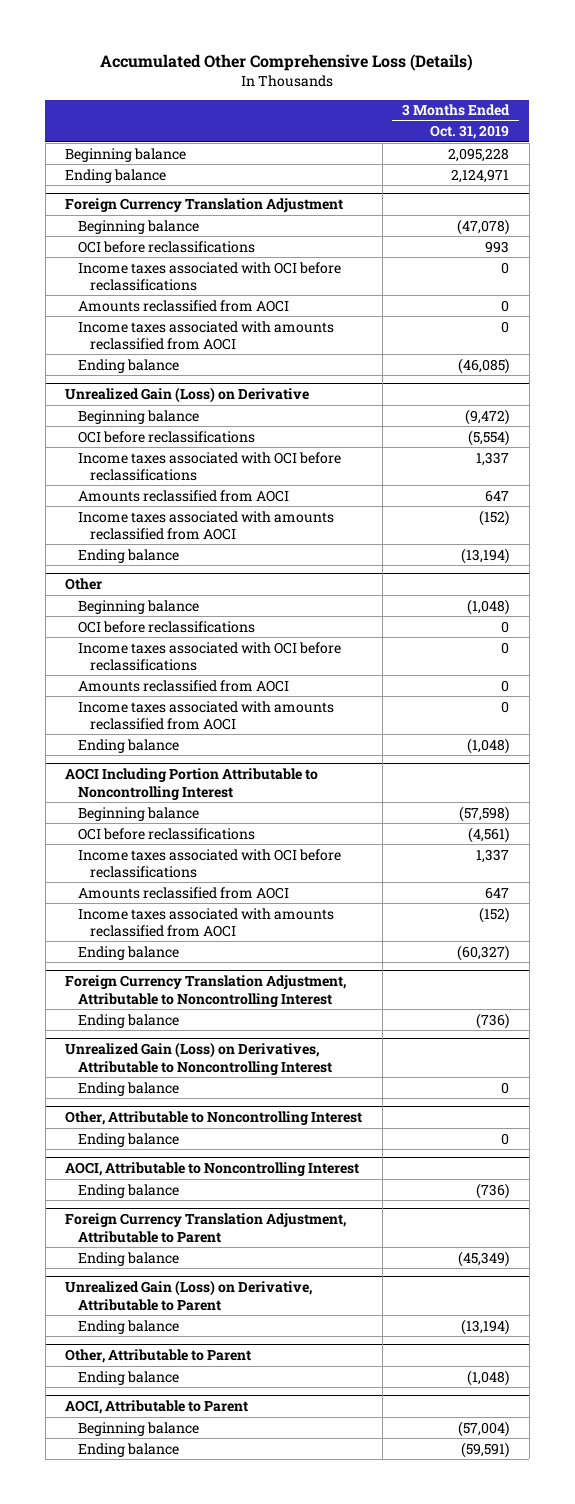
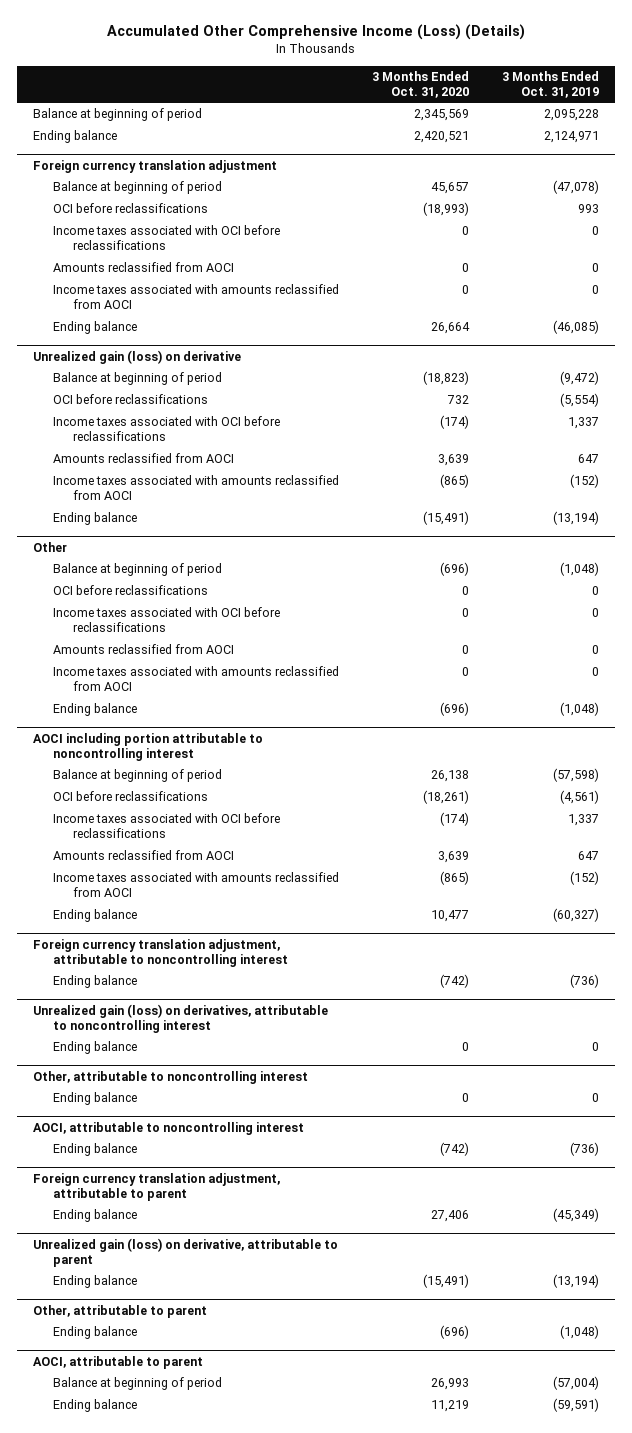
[100,53,474,71] Accumulated Other Comprehensive Loss (Details) -> [106,24,525,41] Accumulated Other Comprehensive Income (Loss) (Details)
none -> [371,70,469,98] 3 Months Ended Oct. 31, 2020
[65,147,187,162] Beginning balance -> [32,108,202,122] Balance at beginning of period
[65,198,344,213] Foreign Currency Translation Adjustment -> [32,159,277,173] Foreign currency translation adjustment
[77,219,199,234] Beginning balance -> [52,181,222,195] Balance at beginning of period
[65,387,310,404] Unrealized Gain (Loss) on Derivative -> [32,349,241,364] Unrealized gain (loss) on derivative
[77,409,199,424] Beginning balance -> [52,372,222,386] Balance at beginning of period
[77,599,199,614] Beginning balance -> [52,563,222,577] Balance at beginning of period
[65,768,319,800] AOCI Including Portion Attributable to Noncontrolling Interest -> [32,732,263,761] AOCI including portion attributable to noncontrolling interest
[77,806,199,821] Beginning balance -> [52,769,222,783] Balance at beginning of period
[65,975,347,1007] Foreign Currency Translation Adjustment, Attributable to Noncontrolling Interest -> [32,938,288,967] Foreign currency translation adjustment, attributable to noncontrolling interest
[65,1042,332,1075] Unrealized Gain (Loss) on Derivatives, Attributable to Noncontrolling Interest -> [32,1003,328,1033] Unrealized gain (loss) on derivatives, attributable to noncontrolling interest
[65,1111,363,1126] Other, Attributable to Noncontrolling Interest -> [32,1070,308,1084] Other, attributable to noncontrolling interest
[65,1162,360,1177] AOCI, Attributable to Noncontrolling Interest -> [32,1121,304,1135] AOCI, attributable to noncontrolling interest
[65,1213,347,1243] Foreign Currency Translation Adjustment, Attributable to Parent -> [32,1172,280,1201] Foreign currency translation adjustment, attributable to parent
[65,1280,313,1311] Unrealized Gain (Loss) on Derivative, Attributable to Parent -> [32,1237,338,1267] Unrealized gain (loss) on derivative, attributable to parent
[65,1349,252,1364] Other, Attributable to Parent -> [32,1304,207,1318] Other, attributable to parent
[65,1400,249,1415] AOCI, Attributable to Parent -> [32,1355,203,1369] AOCI, attributable to parent
[77,1421,199,1436] Beginning balance -> [52,1377,222,1391] Balance at beginning of period

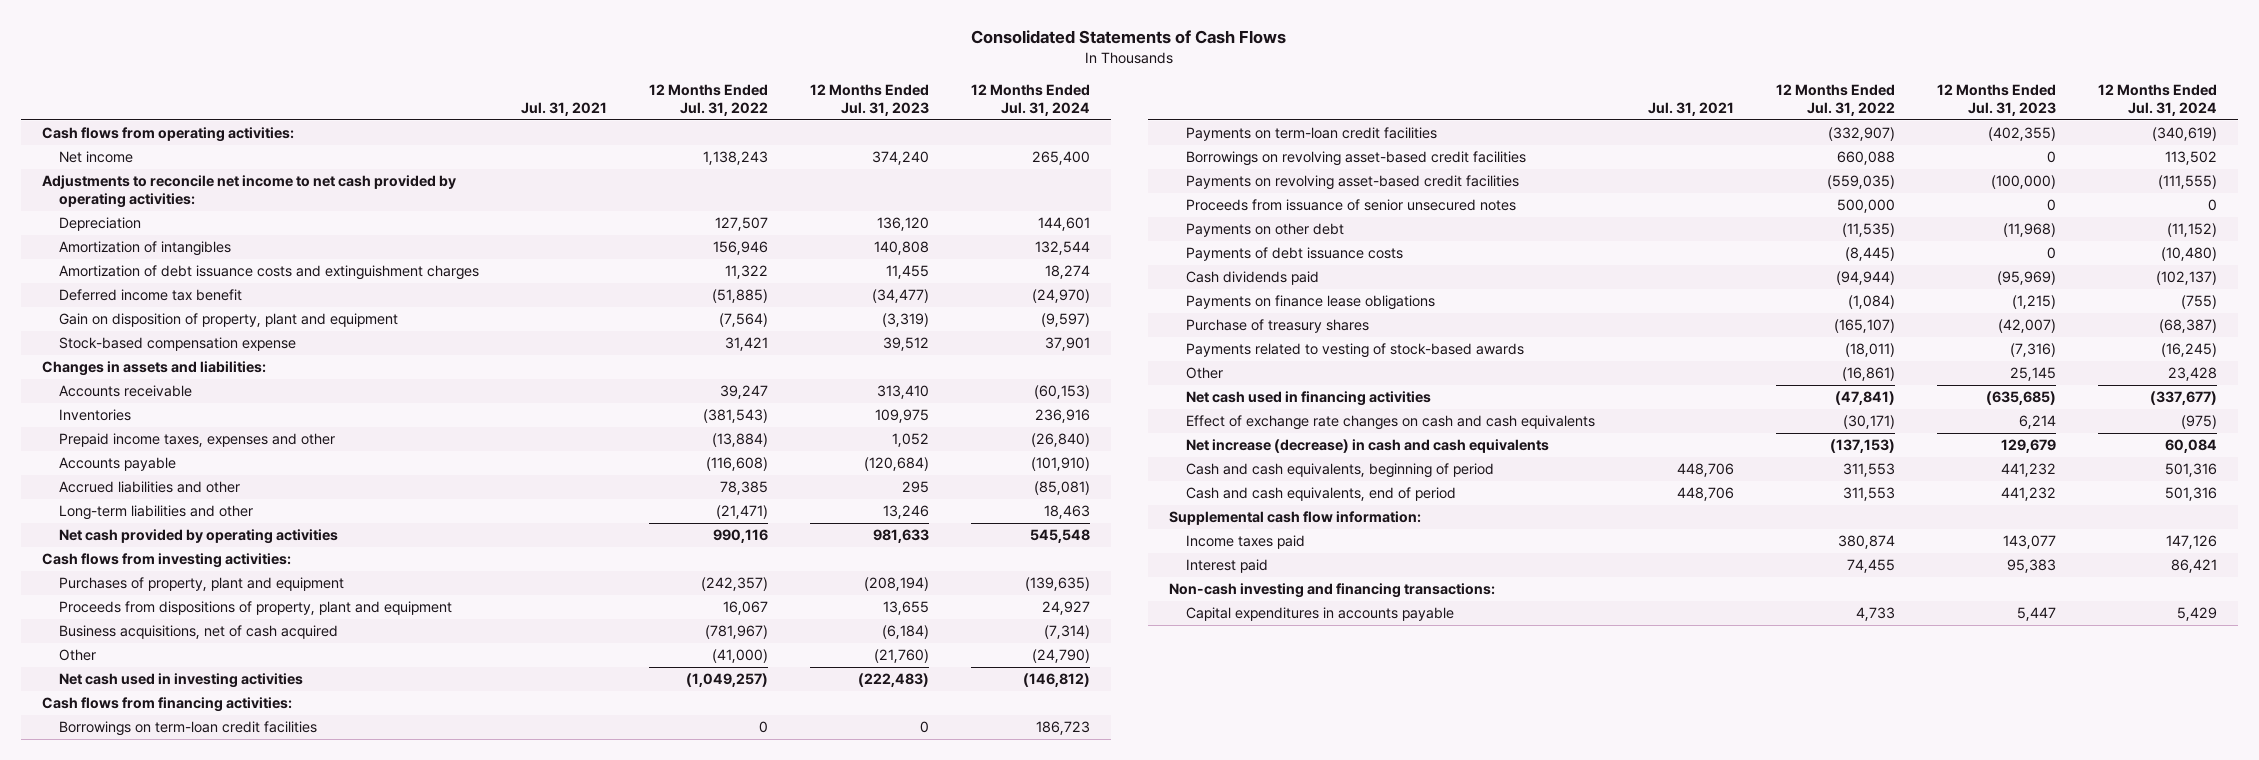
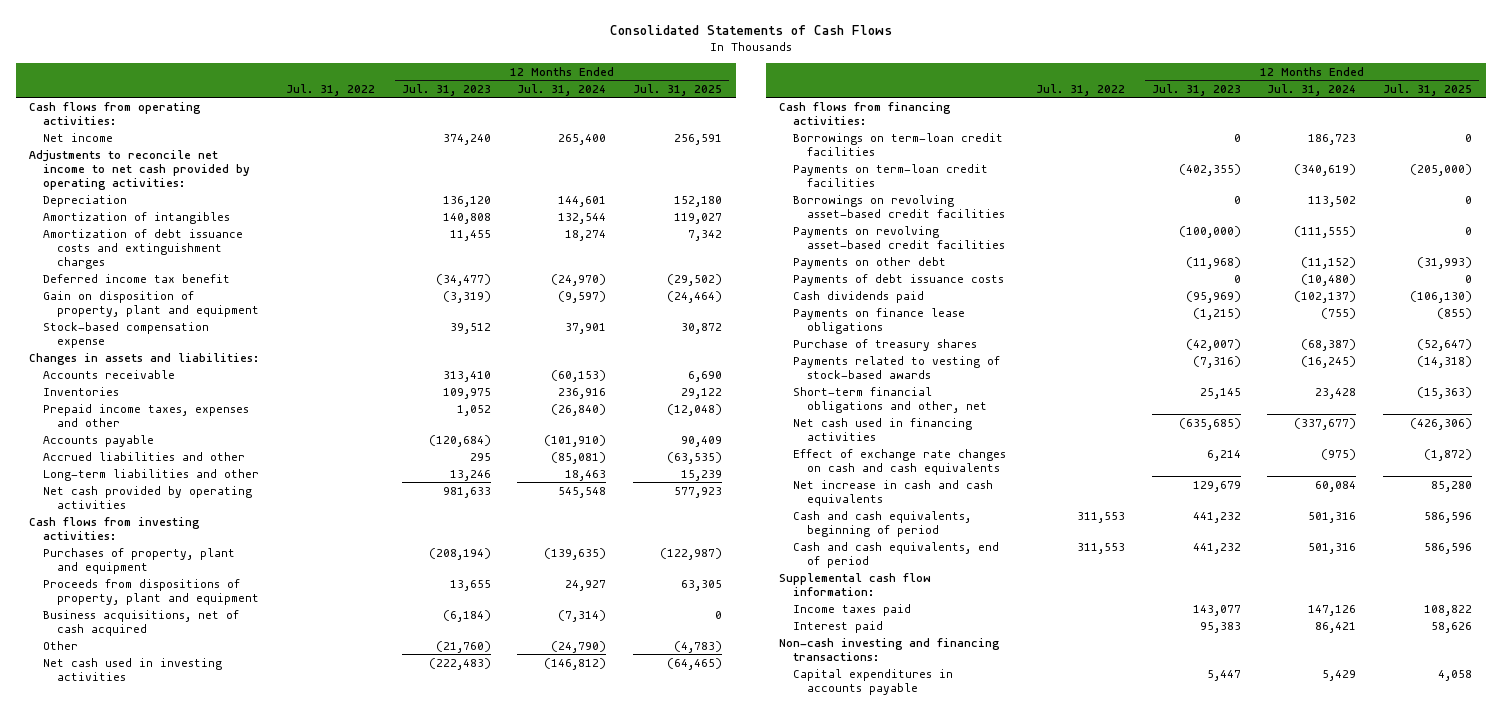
[520,102,607,117] Jul. 31, 2021 -> none
[648,83,768,117] 12 Months Ended Jul. 31, 2022 -> none
none -> [286,83,376,96] Jul. 31, 2022
none -> [633,83,723,96] Jul. 31, 2025
[1185,199,1516,212] Proceeds from issuance of senior unsecured notes -> none
[1185,367,1223,380] Other -> [793,386,988,413] Short-term financial obligations and other, net
[1185,439,1549,454] Net increase (decrease) in cash and cash equivalents -> [793,479,994,506] Net increase in cash and cash equivalents

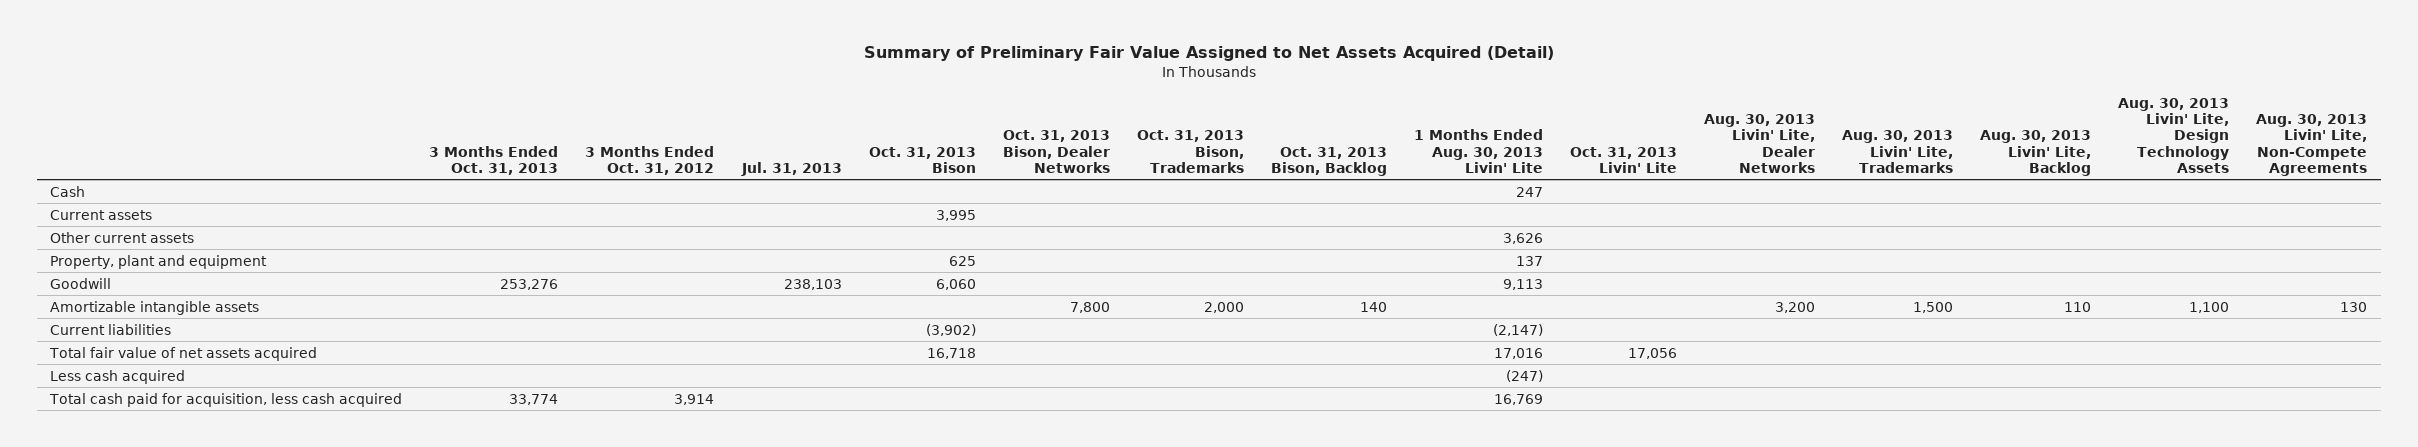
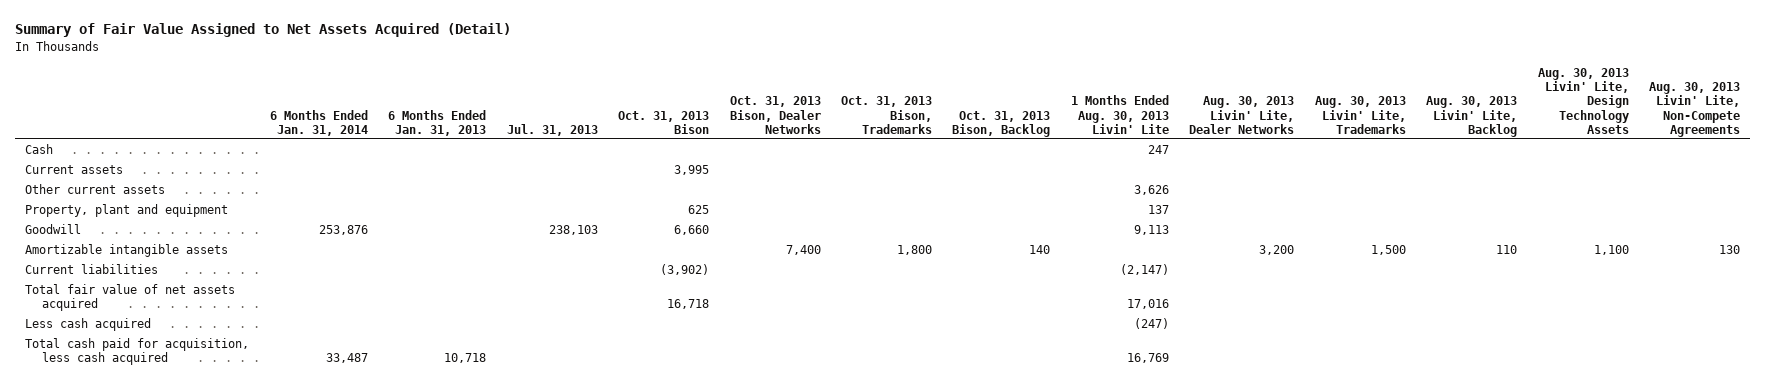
[863,46,1554,62] Summary of Preliminary Fair Value Assigned to Net Assets Acquired (Detail) -> [15,23,512,38] Summary of Fair Value Assigned to Net Assets Acquired (Detail)
[429,145,559,175] 3 Months Ended Oct. 31, 2013 -> none
[585,145,715,175] 3 Months Ended Oct. 31, 2012 -> none
[1569,146,1677,173] Oct. 31, 2013 Livin' Lite -> none
none -> [269,109,368,136] 6 Months Ended Jan. 31, 2014
none -> [388,109,487,136] 6 Months Ended Jan. 31, 2013
[935,278,976,290] 6,060 -> [674,225,710,236] 6,660
[1069,301,1110,313] 7,800 -> [785,245,821,256] 7,400
[1203,301,1244,313] 2,000 -> [897,245,933,256] 1,800

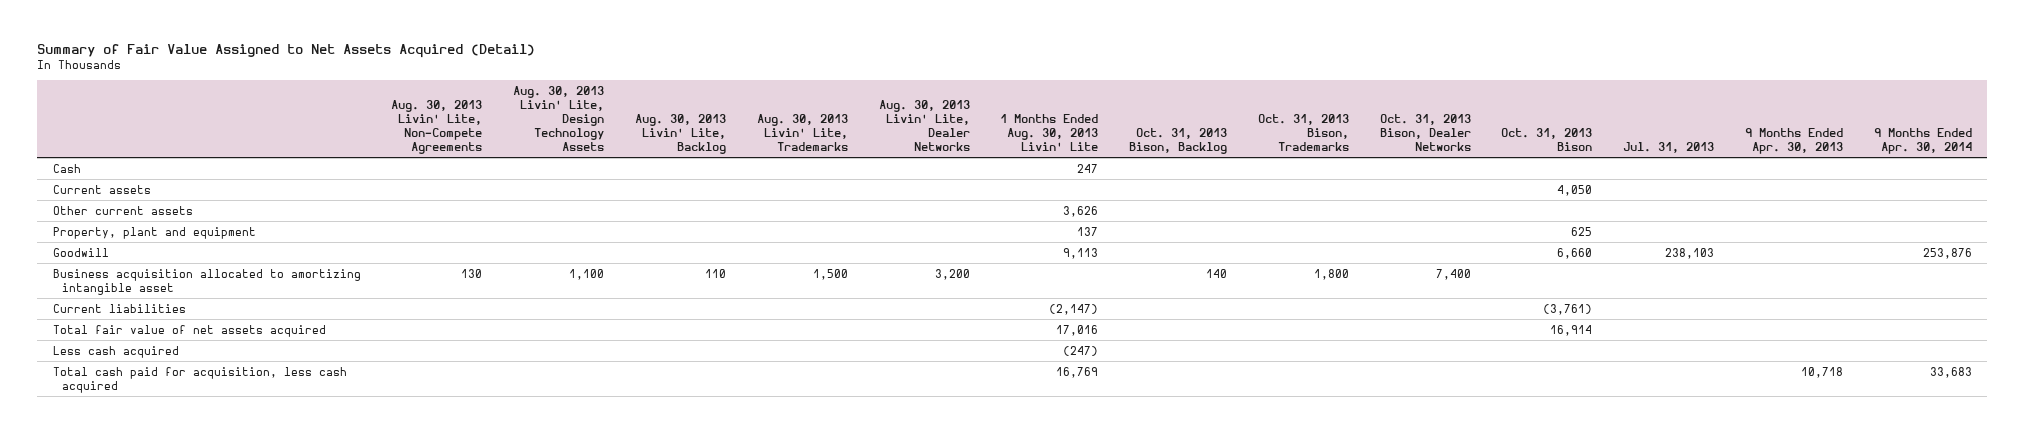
[269,109,368,136] 6 Months Ended Jan. 31, 2014 -> none
[388,109,487,136] 6 Months Ended Jan. 31, 2013 -> none
none -> [1744,127,1843,154] 9 Months Ended Apr. 30, 2013
none -> [1873,127,1972,154] 9 Months Ended Apr. 30, 2014
[674,165,710,176] 3,995 -> [1557,184,1593,196] 4,050
[25,244,229,258] Amortizable intangible assets -> [52,268,361,295] Business acquisition allocated to amortizing intangible asset
[660,264,710,276] (3,902) -> [1543,303,1593,315] (3,761)
[667,299,710,310] 16,718 -> [1550,324,1593,336] 16,914

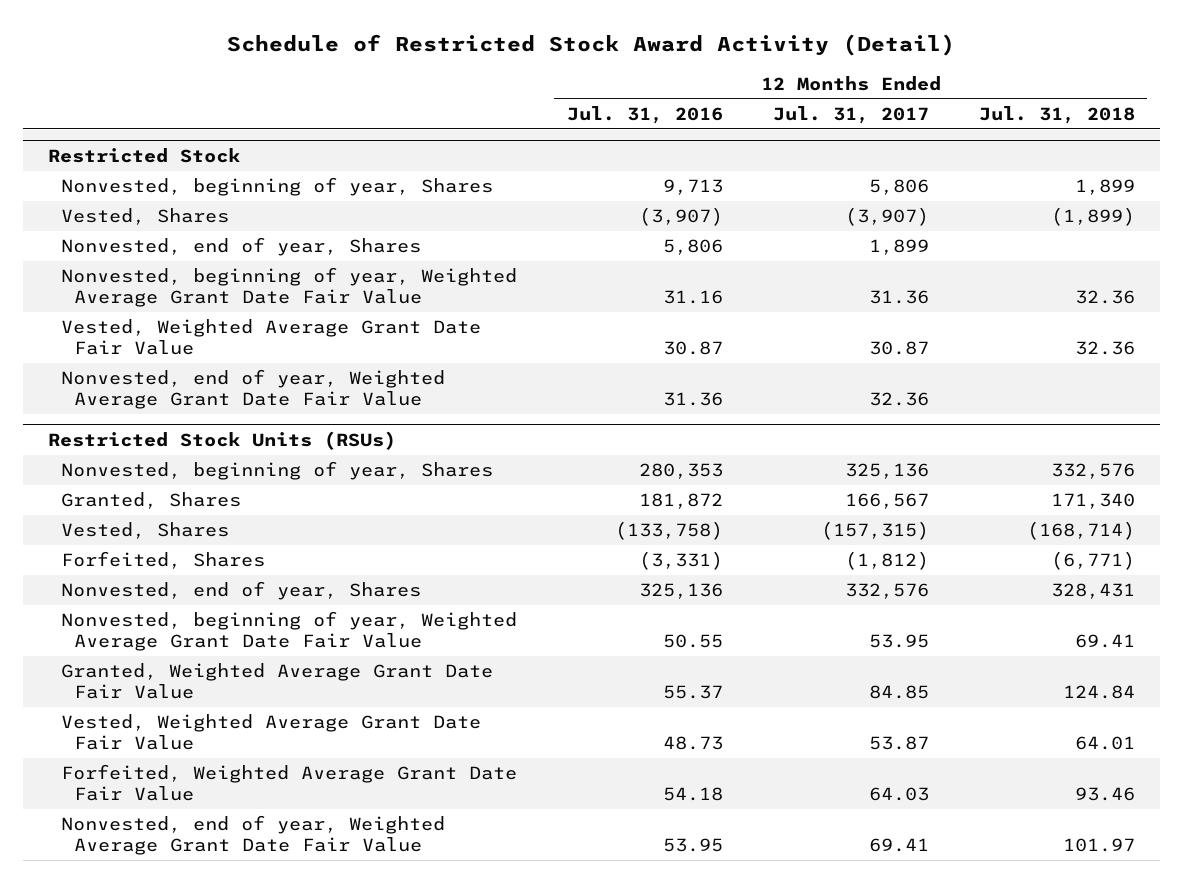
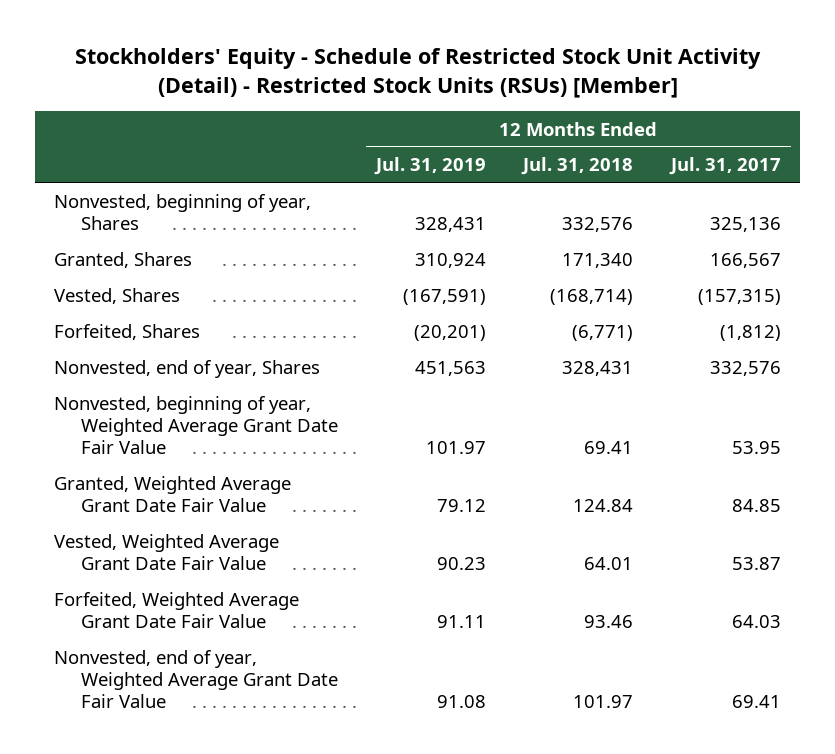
[227,33,956,56] Schedule of Restricted Stock Award Activity (Detail) -> [74,47,761,98] Stockholders' Equity - Schedule of Restricted Stock Unit Activity (Detail) - Restricted Stock Units (RSUs) [Member]
[566,105,723,124] Jul. 31, 2016 -> none
none -> [373,157,486,176] Jul. 31, 2019
[48,147,241,163] Restricted Stock -> none
[61,177,494,197] Nonvested, beginning of year, Shares -> none
[61,208,230,226] Vested, Shares -> none
[61,237,422,257] Nonvested, end of year, Shares -> none
[61,267,518,307] Nonvested, beginning of year, Weighted Average Grant Date Fair Value -> none
[61,319,482,355] Vested, Weighted Average Grant Date Fair Value -> none
[61,369,446,409] Nonvested, end of year, Weighted Average Grant Date Fair Value -> none
[48,430,397,450] Restricted Stock Units (RSUs) -> none

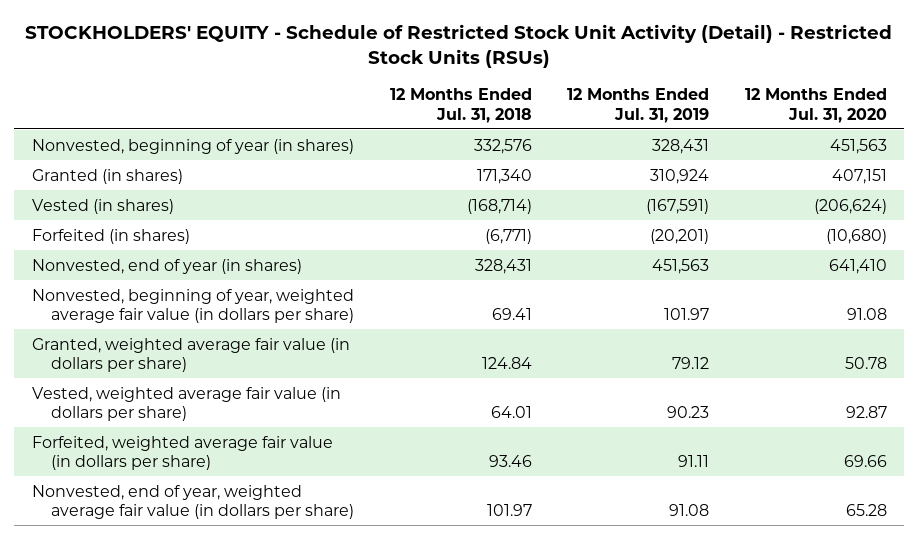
[74,47,761,98] Stockholders' Equity - Schedule of Restricted Stock Unit Activity (Detail) - Restricted Stock Units (RSUs) [Member] -> [25,23,893,68] STOCKHOLDERS' EQUITY - Schedule of Restricted Stock Unit Activity (Detail) - Restricted Stock Units (RSUs)
[669,157,782,176] Jul. 31, 2017 -> none
none -> [744,88,887,123] 12 Months Ended Jul. 31, 2020
[53,193,311,230] Nonvested, beginning of year, Shares -> [31,138,354,154] Nonvested, beginning of year (in shares)
[53,251,192,268] Granted, Shares -> [31,168,183,184] Granted (in shares)
[53,287,180,304] Vested, Shares -> [31,198,174,214] Vested (in shares)
[53,323,200,340] Forfeited, Shares -> [31,228,190,244] Forfeited (in shares)
[53,359,320,378] Nonvested, end of year, Shares -> [31,258,302,274] Nonvested, end of year (in shares)
[53,395,338,454] Nonvested, beginning of year, Weighted Average Grant Date Fair Value -> [31,288,355,323] Nonvested, beginning of year, weighted average fair value (in dollars per share)
[53,475,291,512] Granted, Weighted Average Grant Date Fair Value -> [31,337,350,372] Granted, weighted average fair value (in dollars per share)
[53,533,279,570] Vested, Weighted Average Grant Date Fair Value -> [31,386,341,421] Vested, weighted average fair value (in dollars per share)
[53,591,299,628] Forfeited, Weighted Average Grant Date Fair Value -> [31,435,333,470] Forfeited, weighted average fair value (in dollars per share)
[53,649,338,708] Nonvested, end of year, Weighted Average Grant Date Fair Value -> [31,484,355,519] Nonvested, end of year, weighted average fair value (in dollars per share)

